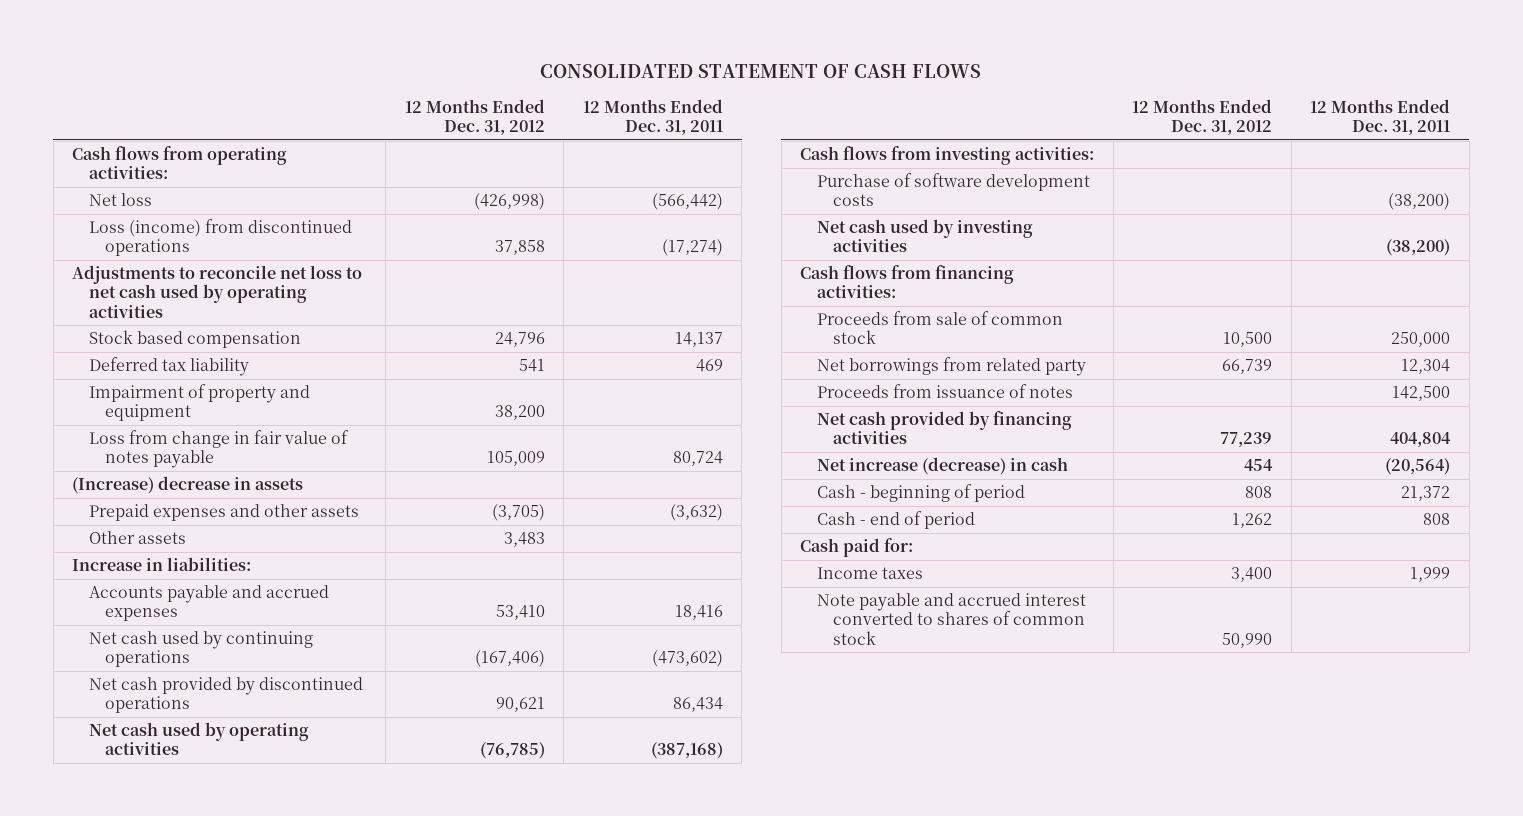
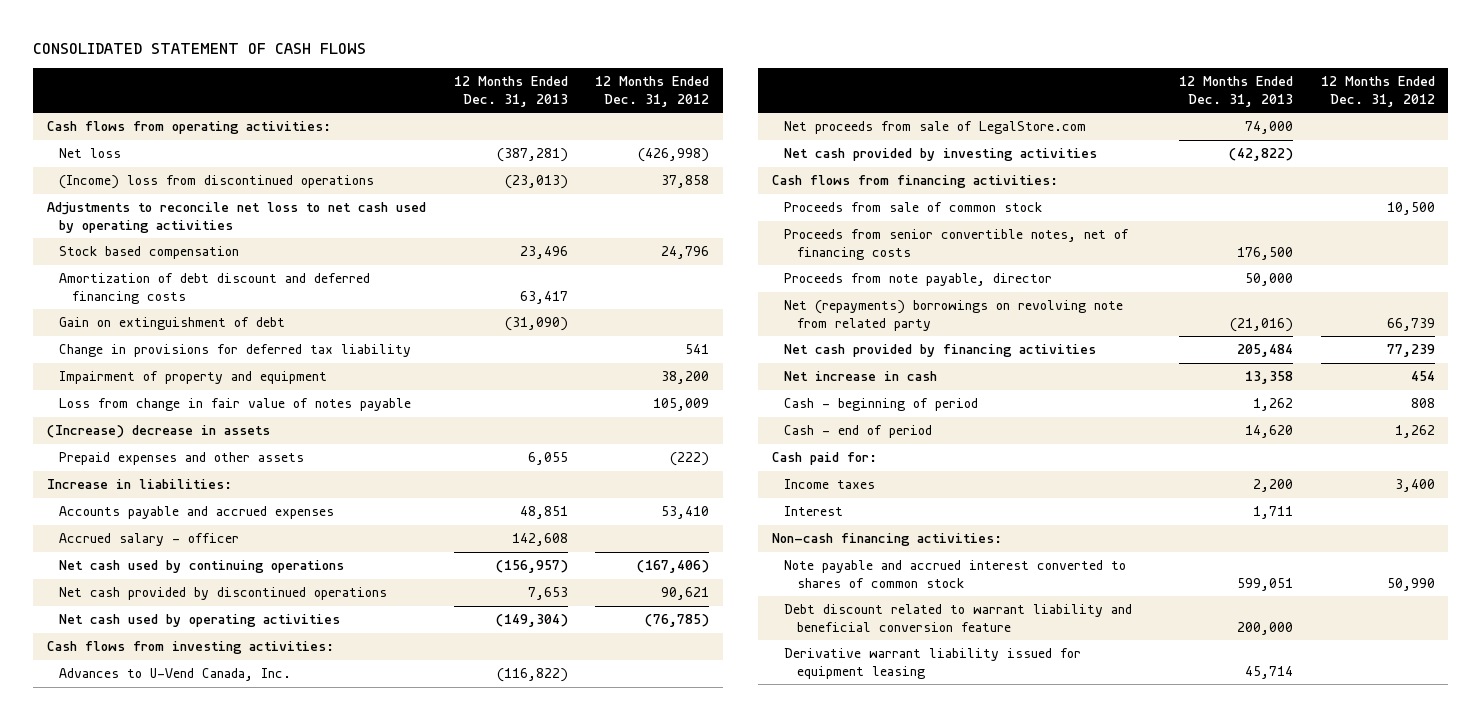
[582,98,723,136] 12 Months Ended Dec. 31, 2011 -> none
none -> [453,76,568,107] 12 Months Ended Dec. 31, 2013
[88,219,352,257] Loss (income) from discontinued operations -> [59,175,375,190] (Income) loss from discontinued operations
none -> [59,273,371,304] Amortization of debt discount and deferred financing costs
none -> [59,317,286,331] Gain on extinguishment of debt
[88,357,249,377] Deferred tax liability -> [59,344,412,358] Change in provisions for deferred tax liability
[88,531,186,545] Other assets -> none
[491,504,545,522] (3,705) -> [670,452,710,467] (222)
none -> [59,533,240,547] Accrued salary - officer
[816,173,1090,207] Purchase of software development costs -> none
none -> [59,668,292,682] Advances to U-Vend Canada, Inc.
none -> [784,121,1087,135] Net proceeds from sale of LegalStore.com
[816,219,1033,253] Net cash used by investing activities -> [784,148,1098,162] Net cash provided by investing activities
[816,384,1073,399] Proceeds from issuance of notes -> none
none -> [784,229,1130,260] Proceeds from senior convertible notes, net of financing costs
none -> [784,273,1053,287] Proceeds from note payable, director
[816,357,1086,377] Net borrowings from related party -> [784,300,1124,331] Net (repayments) borrowings on revolving note from related party
[816,457,1068,476] Net increase (decrease) in cash -> [784,371,938,382] Net increase in cash
none -> [784,506,844,517] Interest
none -> [771,533,1002,547] Non-cash financing activities:
none -> [784,604,1133,632] Debt discount related to warrant liability and beneficial conversion feature
none -> [784,648,1082,679] Derivative warrant liability issued for equipment leasing

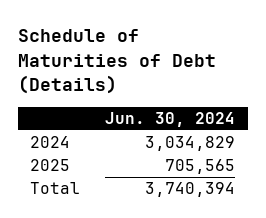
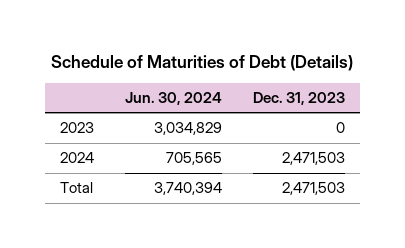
none -> [252,91,345,105] Dec. 31, 2023
[30,159,71,172] 2025 -> none
none -> [60,122,95,134] 2023
[145,136,236,152] 3,034,829 -> [165,152,222,166] 705,565

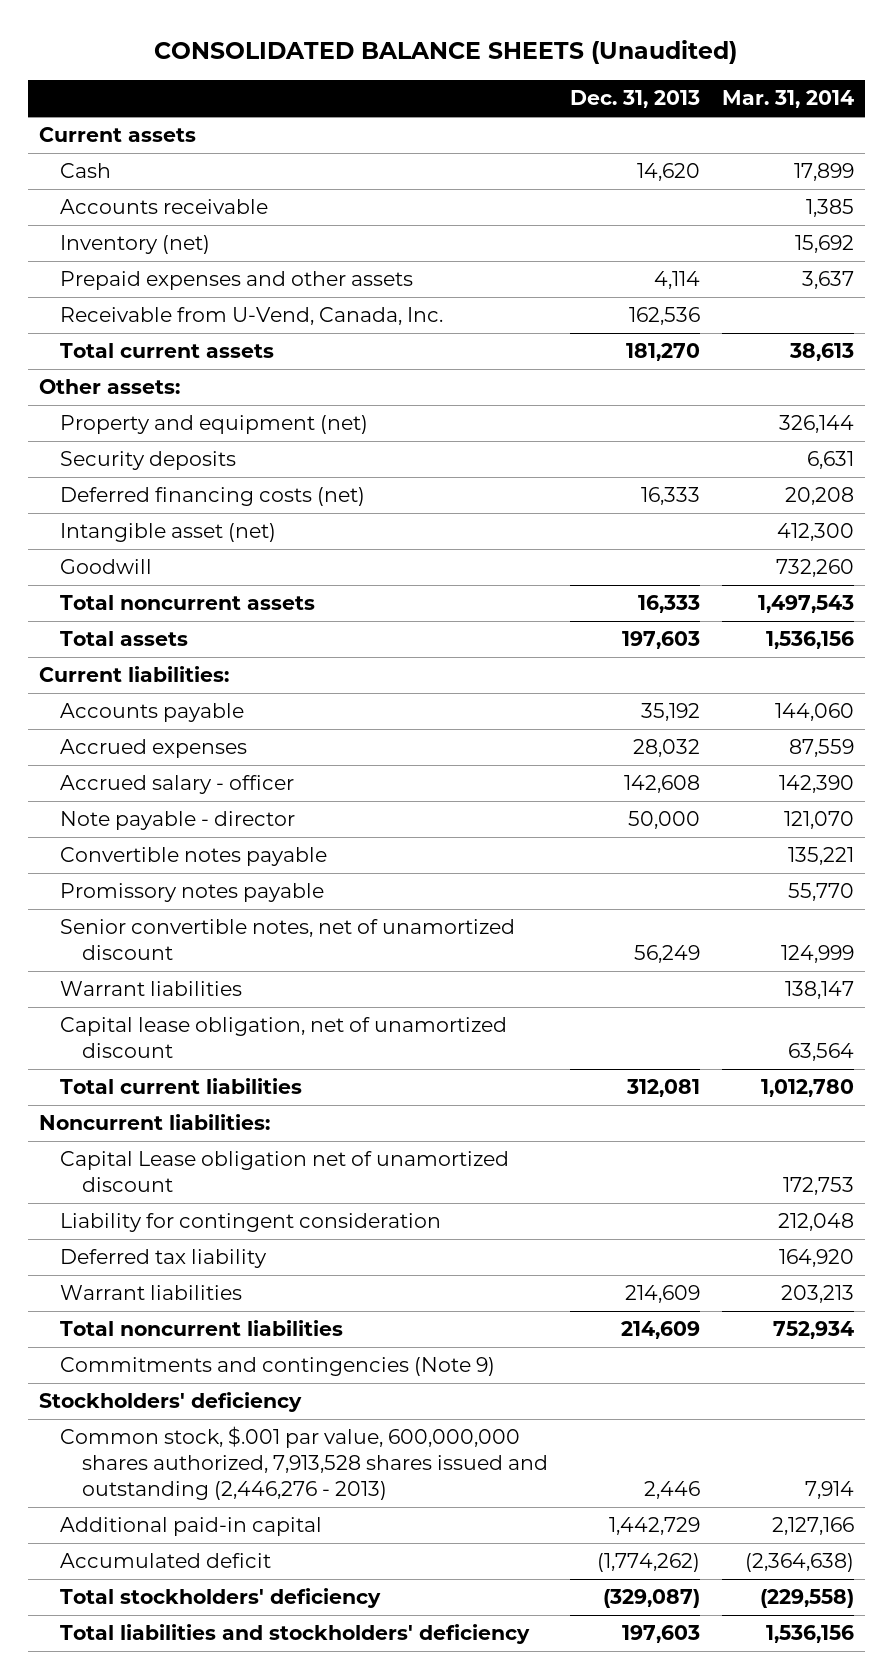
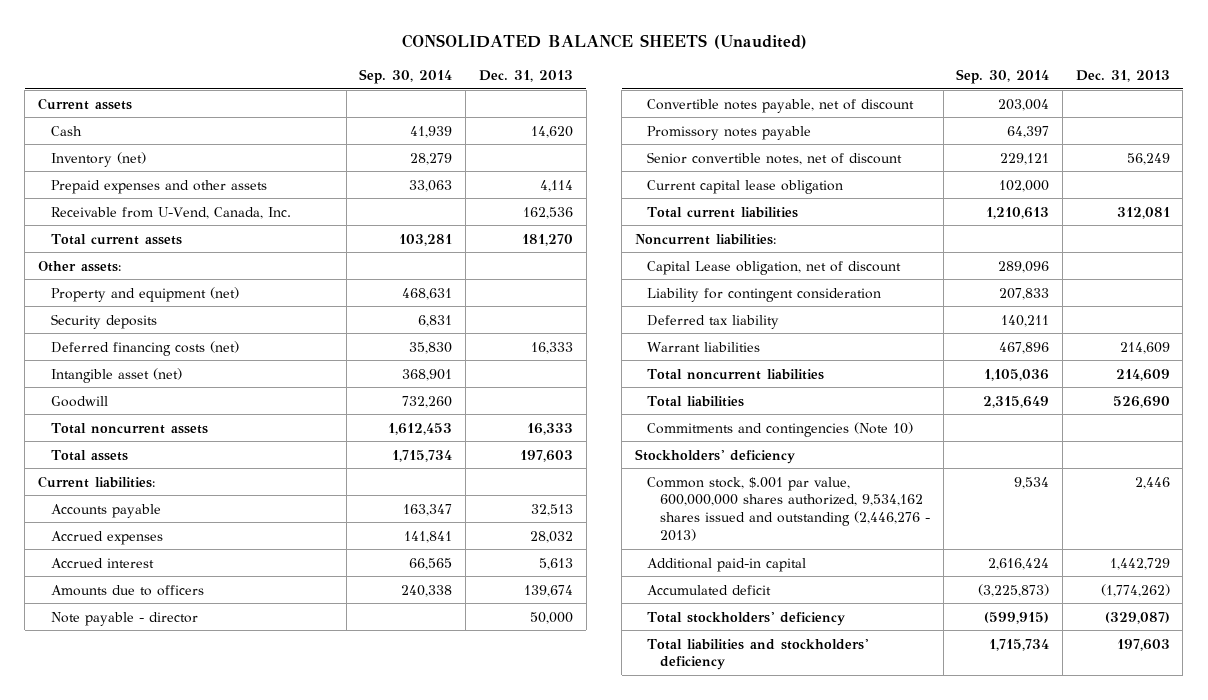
[721,90,854,109] Mar. 31, 2014 -> none
none -> [359,68,453,84] Sep. 30, 2014
[60,199,269,215] Accounts receivable -> none
[640,703,700,722] 35,192 -> [530,503,573,516] 32,513
[60,775,295,795] Accrued salary - officer -> none
none -> [50,557,154,568] Accrued interest
none -> [50,584,204,596] Amounts due to officers
[60,847,328,867] Convertible notes payable -> [647,98,915,113] Convertible notes payable, net of discount
[60,981,243,997] Warrant liabilities -> none
[60,919,516,960] Senior convertible notes, net of unamortized discount -> [647,151,903,165] Senior convertible notes, net of discount
[60,1017,508,1058] Capital lease obligation, net of unamortized discount -> [647,179,844,194] Current capital lease obligation
[60,1151,510,1192] Capital Lease obligation net of unamortized discount -> [647,260,902,275] Capital Lease obligation, net of discount
none -> [647,395,745,407] Total liabilities
[60,1357,496,1377] Commitments and contingencies (Note 9) -> [647,421,914,437] Commitments and contingencies (Note 10)
[60,1426,548,1500] Common stock, $.001 par value, 600,000,000 shares authorized, 7,913,528 shares issued and outstanding (2,446,276 - 2013) -> [647,476,931,541] Common stock, $.001 par value, 600,000,000 shares authorized, 9,534,162 shares issued and outstanding (2,446,276 - 2013)

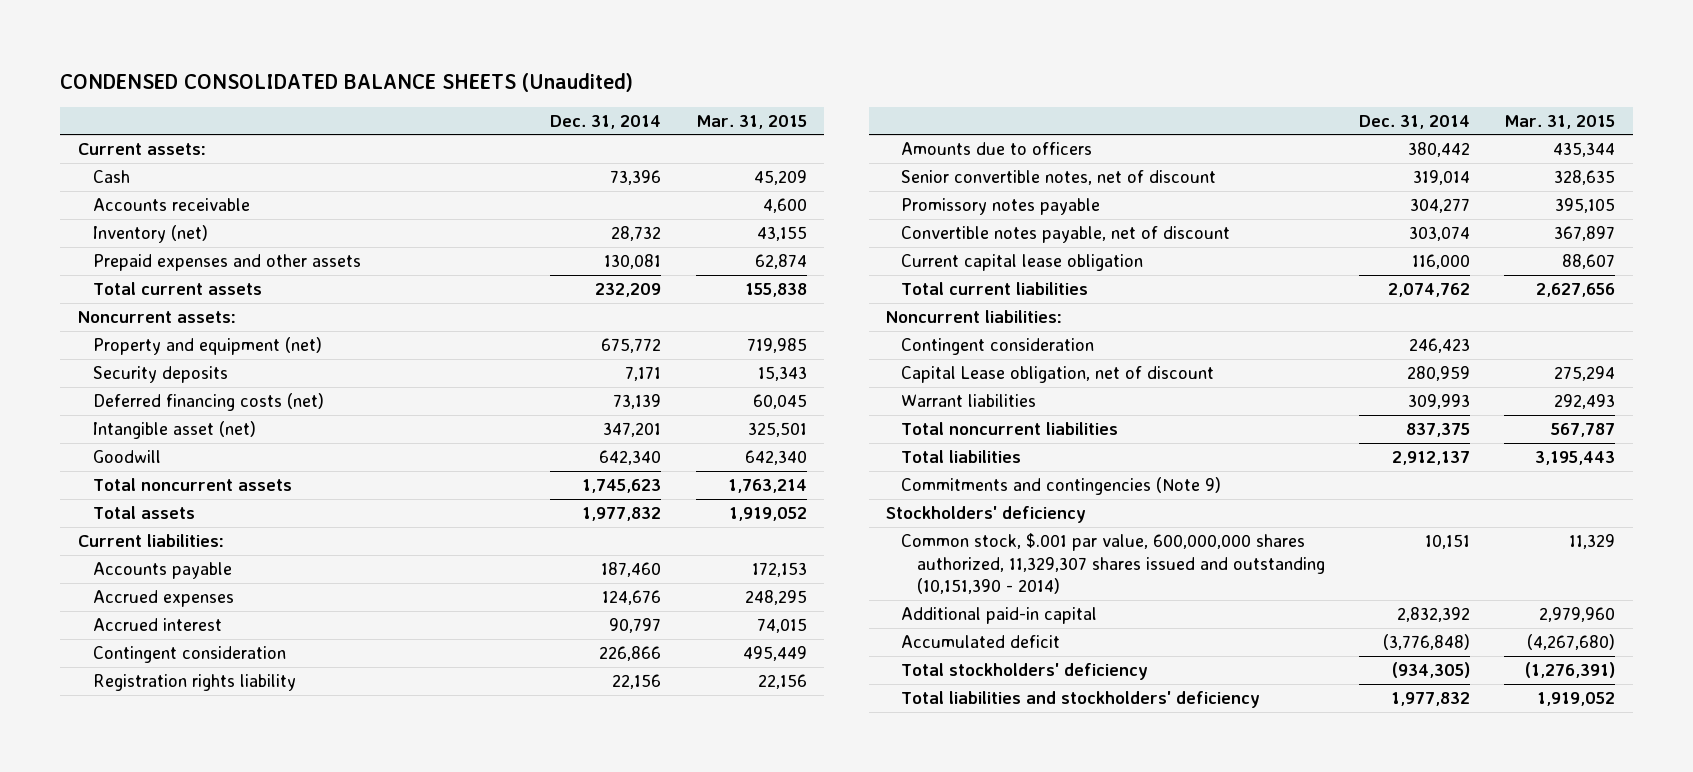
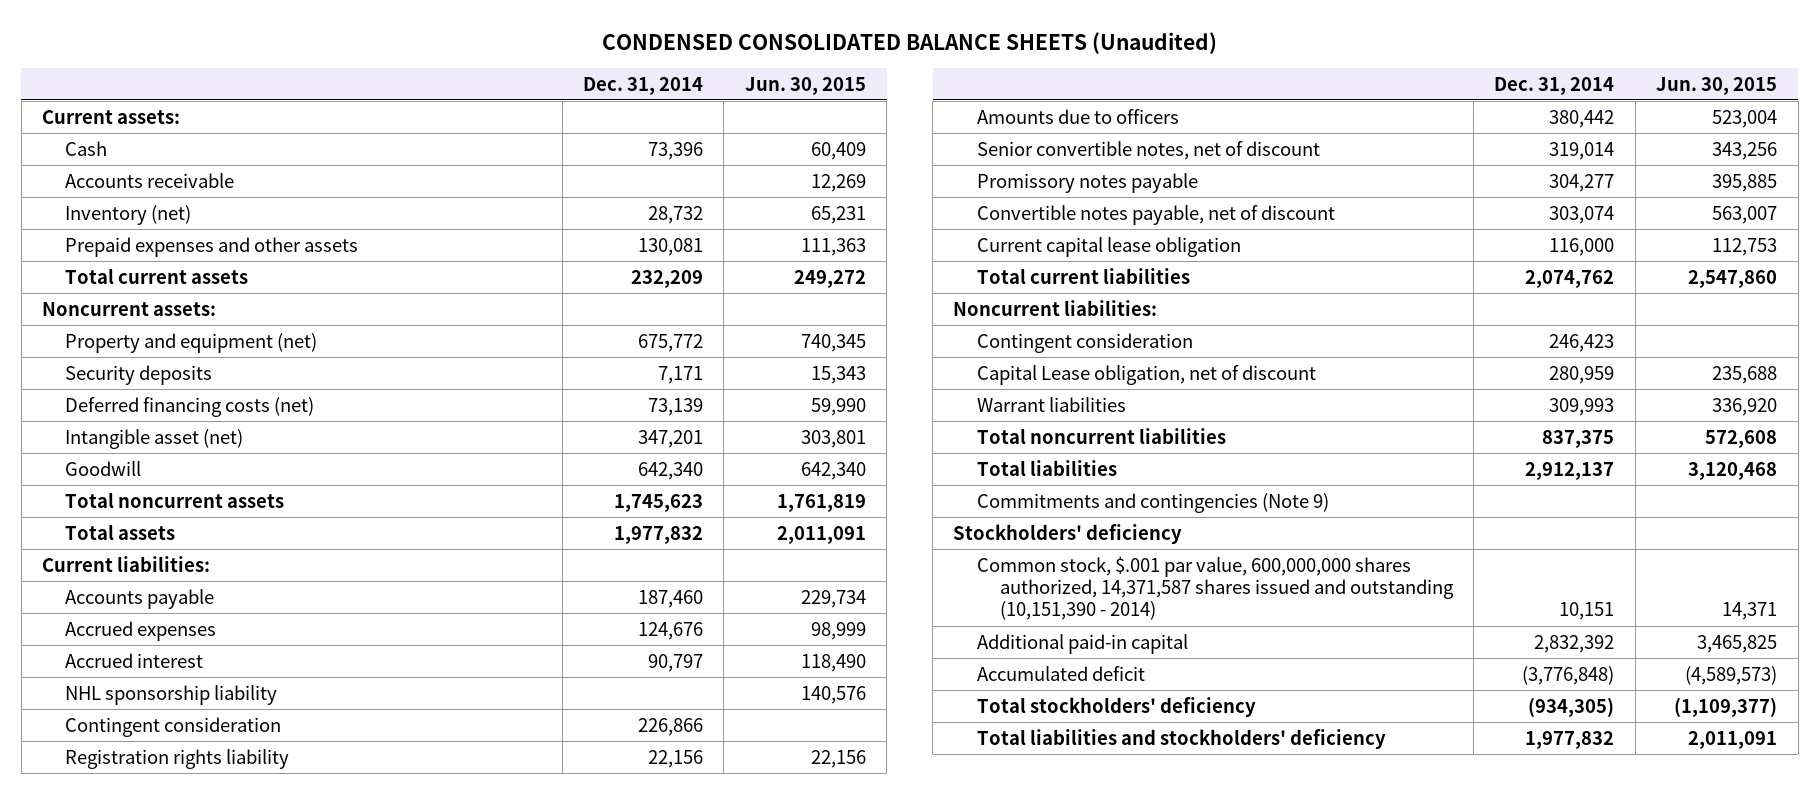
[695,114,807,129] Mar. 31, 2015 -> none
none -> [744,76,866,95] Jun. 30, 2015
none -> [65,684,278,705] NHL sponsorship liability
[901,533,1325,595] Common stock, $.001 par value, 600,000,000 shares authorized, 11,329,307 shares issued and outstanding (10,151,390 - 2014) -> [976,555,1454,621] Common stock, $.001 par value, 600,000,000 shares authorized, 14,371,587 shares issued and outstanding (10,151,390 - 2014)

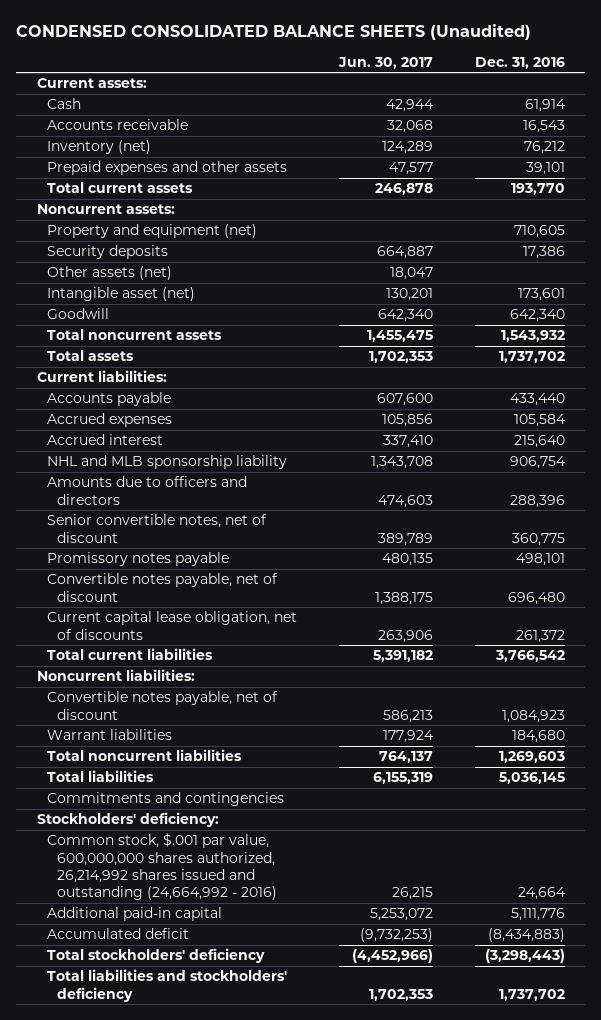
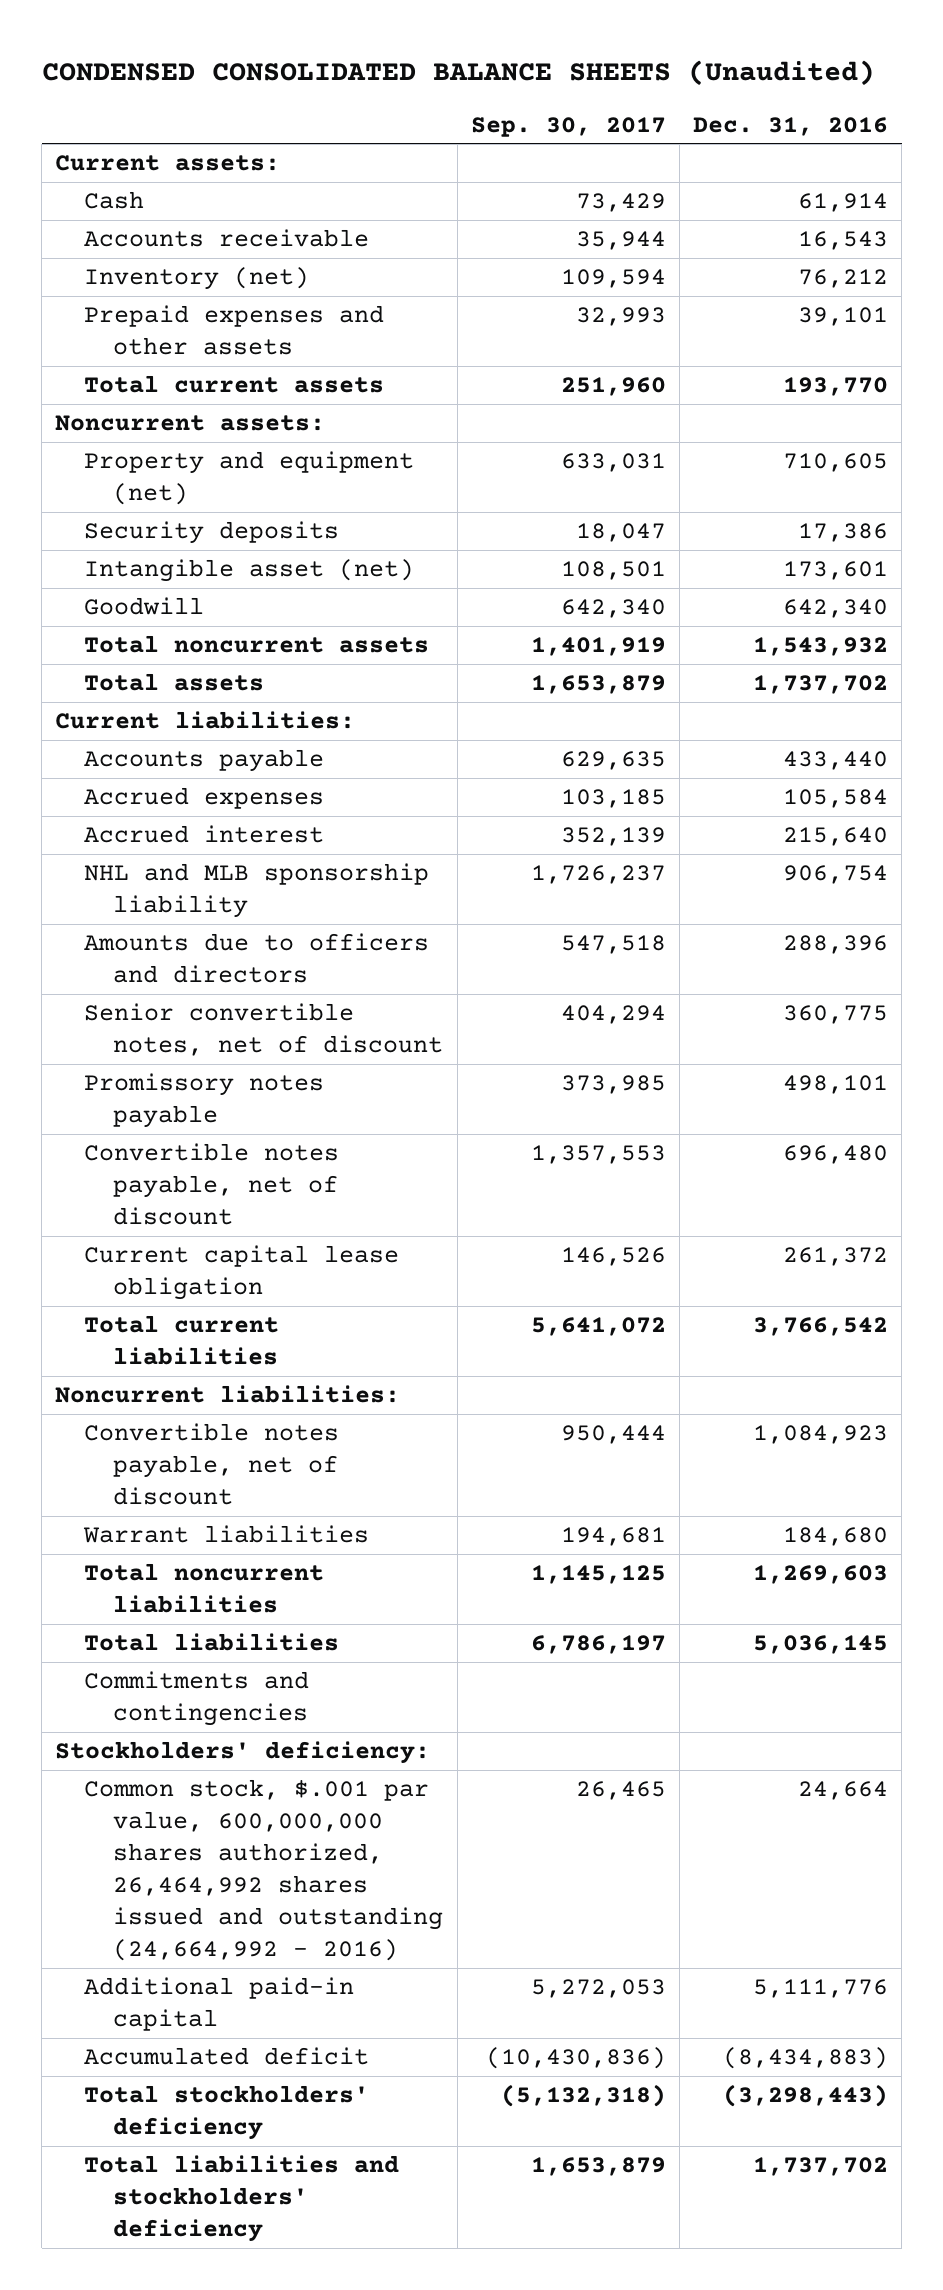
[337,56,433,69] Jun. 30, 2017 -> none
none -> [470,116,666,137] Sep. 30, 2017
[46,266,172,281] Other assets (net) -> none
[46,611,297,640] Current capital lease obligation, net of discounts -> [84,1245,400,1301] Current capital lease obligation
[46,833,277,900] Common stock, $.001 par value, 600,000,000 shares authorized, 26,214,992 shares issued and outstanding (24,664,992 - 2016) -> [84,1779,444,1961] Common stock, $.001 par value, 600,000,000 shares authorized, 26,464,992 shares issued and outstanding (24,664,992 - 2016)

